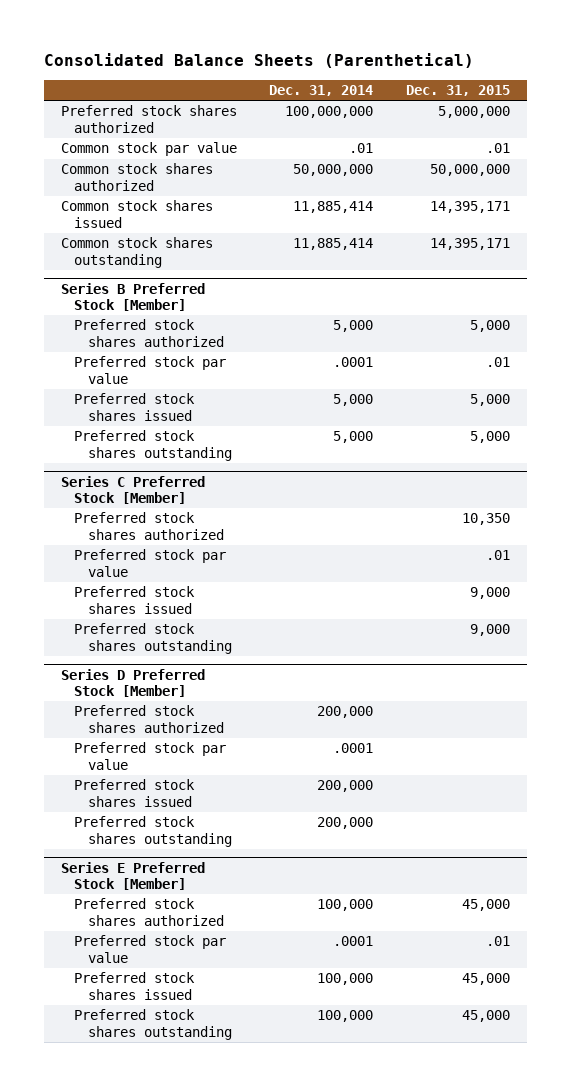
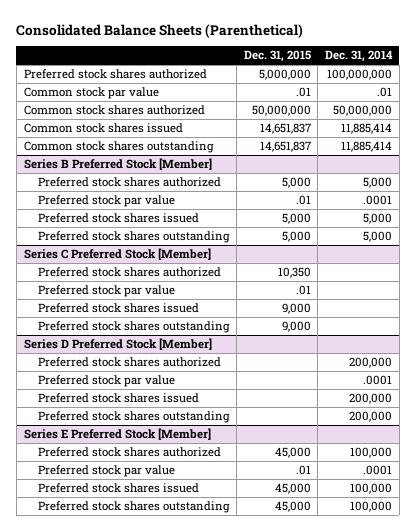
[430,201,511,214] 14,395,171 -> [259,123,311,135] 14,651,837
[430,238,511,251] 14,395,171 -> [259,141,311,153] 14,651,837

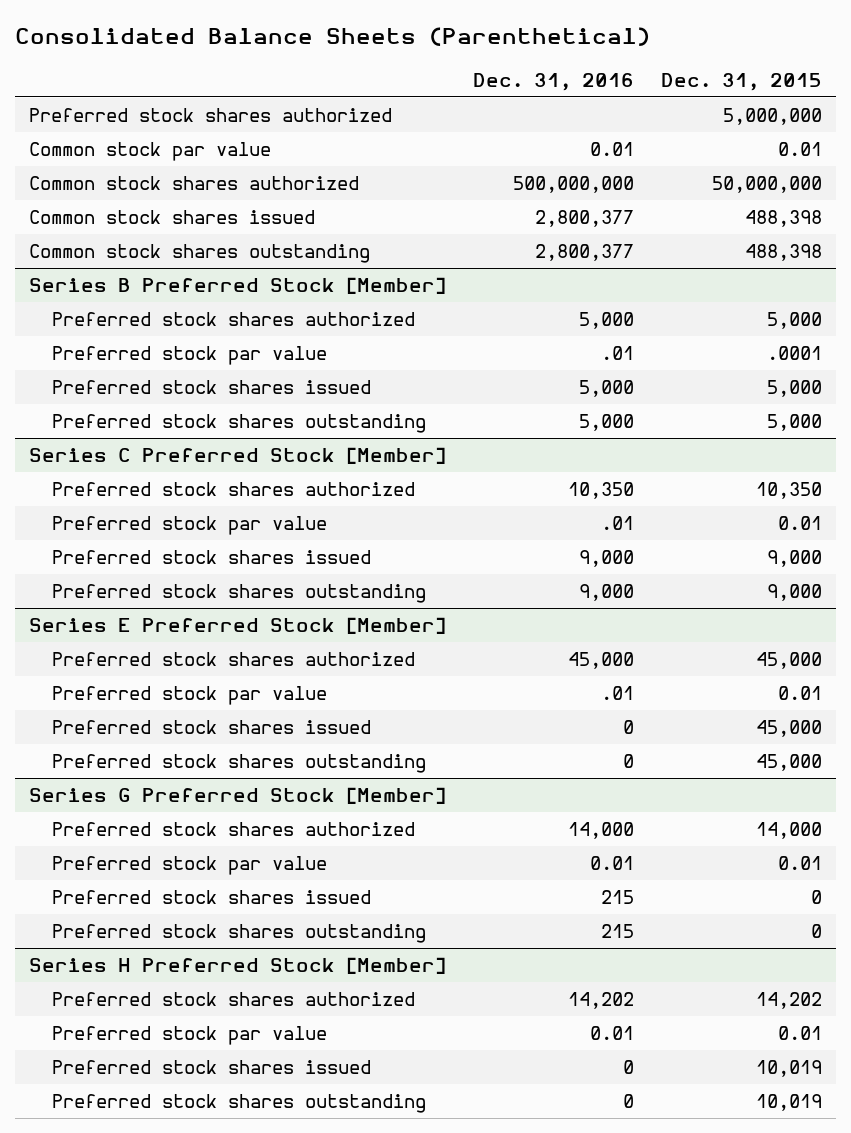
[325,50,394,63] Dec. 31, 2014 -> none
none -> [473,72,635,91] Dec. 31, 2016
[295,87,311,98] .01 -> [778,141,823,156] 0.01
[259,123,311,135] 14,651,837 -> [745,209,823,227] 488,398
[259,141,311,153] 14,651,837 -> [745,243,823,261] 488,398
[295,195,311,206] .01 -> [767,345,823,360] .0001
[295,285,311,296] .01 -> [778,515,823,530] 0.01
[23,338,212,351] Series D Preferred Stock [Member] -> none
[38,357,222,368] Preferred stock shares authorized -> none
[38,375,176,388] Preferred stock par value -> none
[38,393,200,404] Preferred stock shares issued -> none
[38,411,231,424] Preferred stock shares outstanding -> none
[295,465,311,476] .01 -> [778,685,823,700] 0.01
none -> [28,786,446,804] Series G Preferred Stock [Member]
none -> [52,821,416,836] Preferred stock shares authorized
none -> [52,855,328,875] Preferred stock par value
none -> [52,889,372,904] Preferred stock shares issued
none -> [52,923,427,943] Preferred stock shares outstanding
none -> [28,956,446,974] Series H Preferred Stock [Member]
none -> [52,991,416,1006] Preferred stock shares authorized
none -> [52,1025,328,1045] Preferred stock par value
none -> [52,1059,372,1074] Preferred stock shares issued
none -> [52,1093,427,1113] Preferred stock shares outstanding

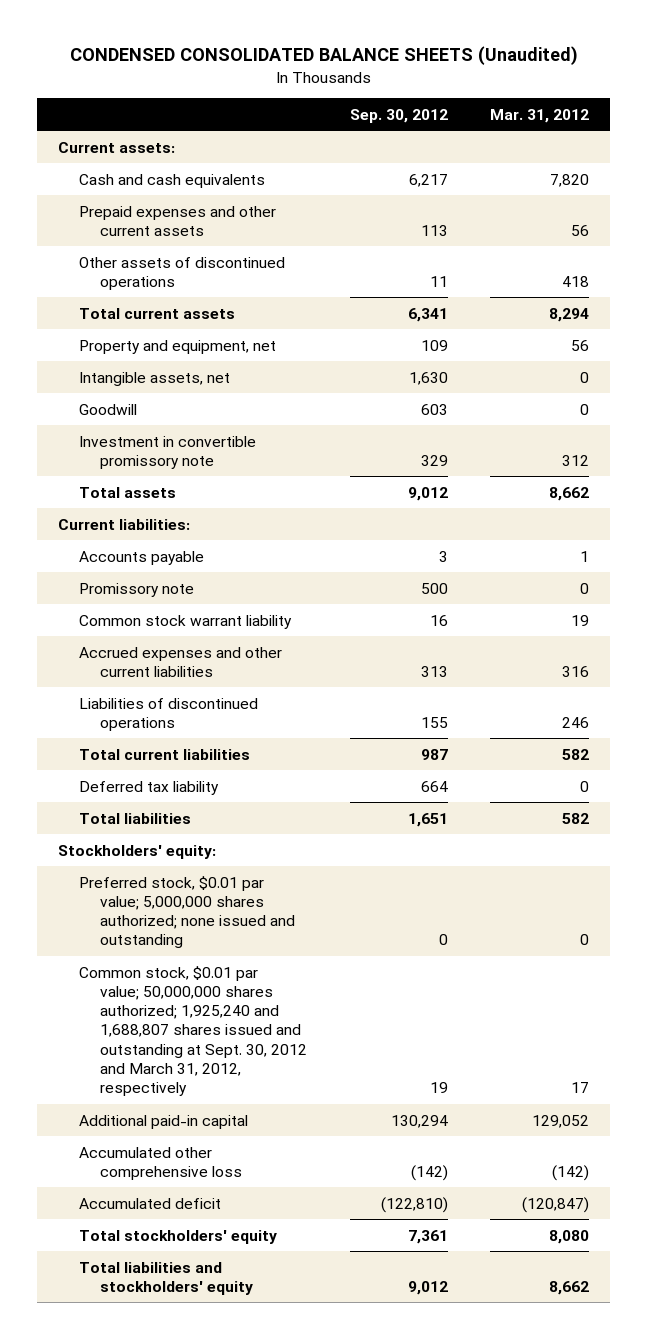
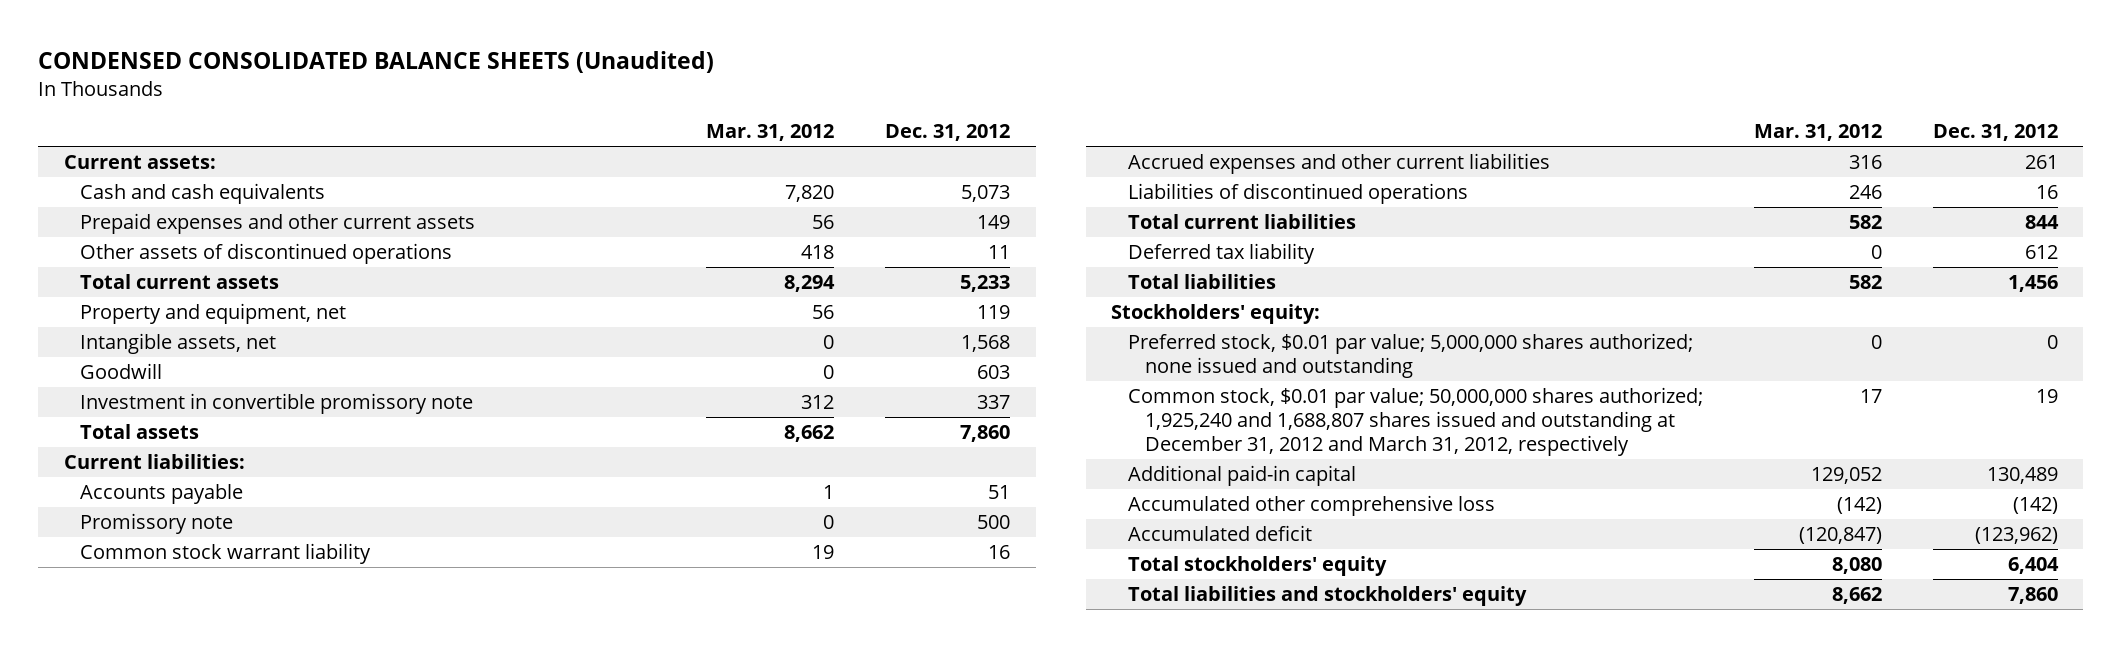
[349,108,448,123] Sep. 30, 2012 -> none
none -> [885,124,1011,142] Dec. 31, 2012
[79,965,308,1097] Common stock, $0.01 par value; 50,000,000 shares authorized; 1,925,240 and 1,688,807 shares issued and outstanding at Sept. 30, 2012 and March 31, 2012, respectively -> [1127,387,1703,456] Common stock, $0.01 par value; 50,000,000 shares authorized; 1,925,240 and 1,688,807 shares issued and outstanding at December 31, 2012 and March 31, 2012, respectively

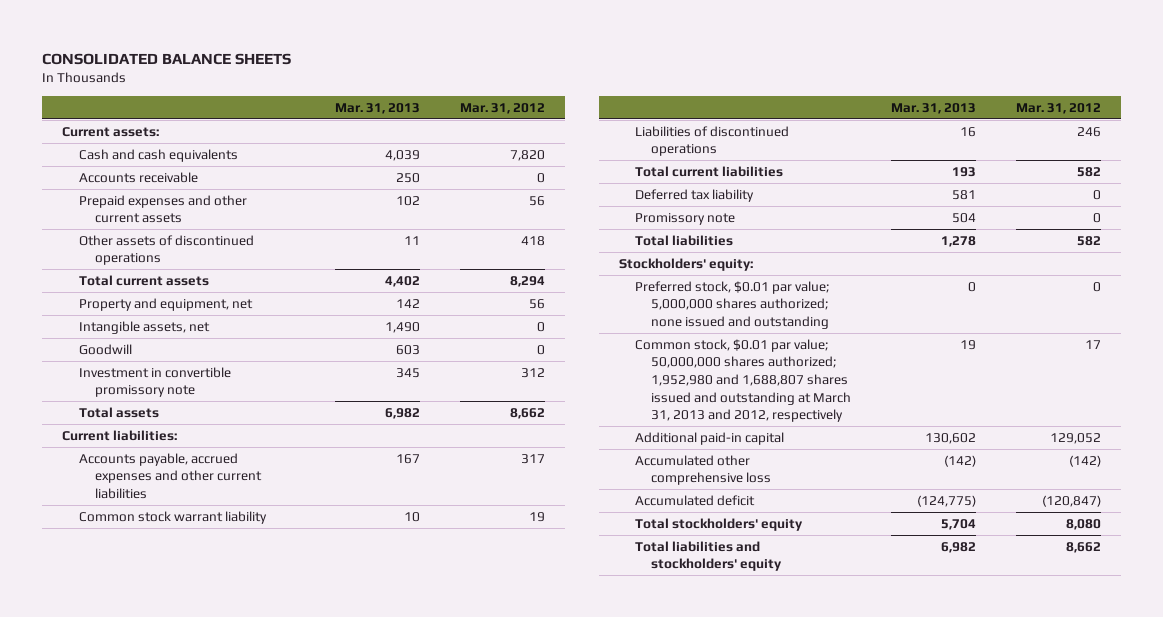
[38,51,715,74] CONDENSED CONSOLIDATED BALANCE SHEETS (Unaudited) -> [42,52,292,65] CONSOLIDATED BALANCE SHEETS
[885,124,1011,142] Dec. 31, 2012 -> none
none -> [334,102,420,114] Mar. 31, 2013
none -> [78,171,198,183] Accounts receivable
[80,484,244,505] Accounts payable -> none
none -> [78,452,262,500] Accounts payable, accrued expenses and other current liabilities
[1127,153,1550,175] Accrued expenses and other current liabilities -> none
[80,513,234,535] Promissory note -> [634,212,735,225] Promissory note
[1127,387,1703,456] Common stock, $0.01 par value; 50,000,000 shares authorized; 1,925,240 and 1,688,807 shares issued and outstanding at December 31, 2012 and March 31, 2012, respectively -> [634,338,852,423] Common stock, $0.01 par value; 50,000,000 shares authorized; 1,952,980 and 1,688,807 shares issued and outstanding at March 31, 2013 and 2012, respectively

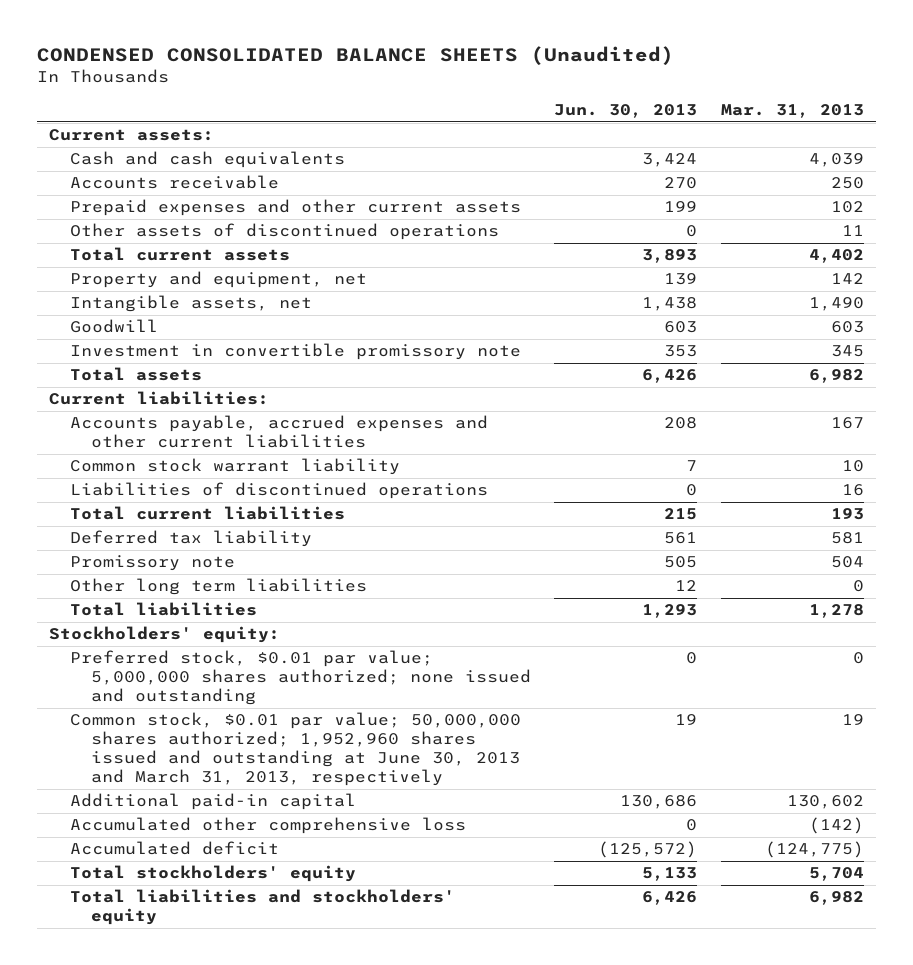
[42,52,292,65] CONSOLIDATED BALANCE SHEETS -> [37,46,675,66] CONDENSED CONSOLIDATED BALANCE SHEETS (Unaudited)
[459,102,545,114] Mar. 31, 2012 -> none
none -> [554,104,698,119] Jun. 30, 2013
none -> [69,578,367,596] Other long term liabilities
[634,338,852,423] Common stock, $0.01 par value; 50,000,000 shares authorized; 1,952,980 and 1,688,807 shares issued and outstanding at March 31, 2013 and 2012, respectively -> [69,712,521,787] Common stock, $0.01 par value; 50,000,000 shares authorized; 1,952,960 shares issued and outstanding at June 30, 2013 and March 31, 2013, respectively

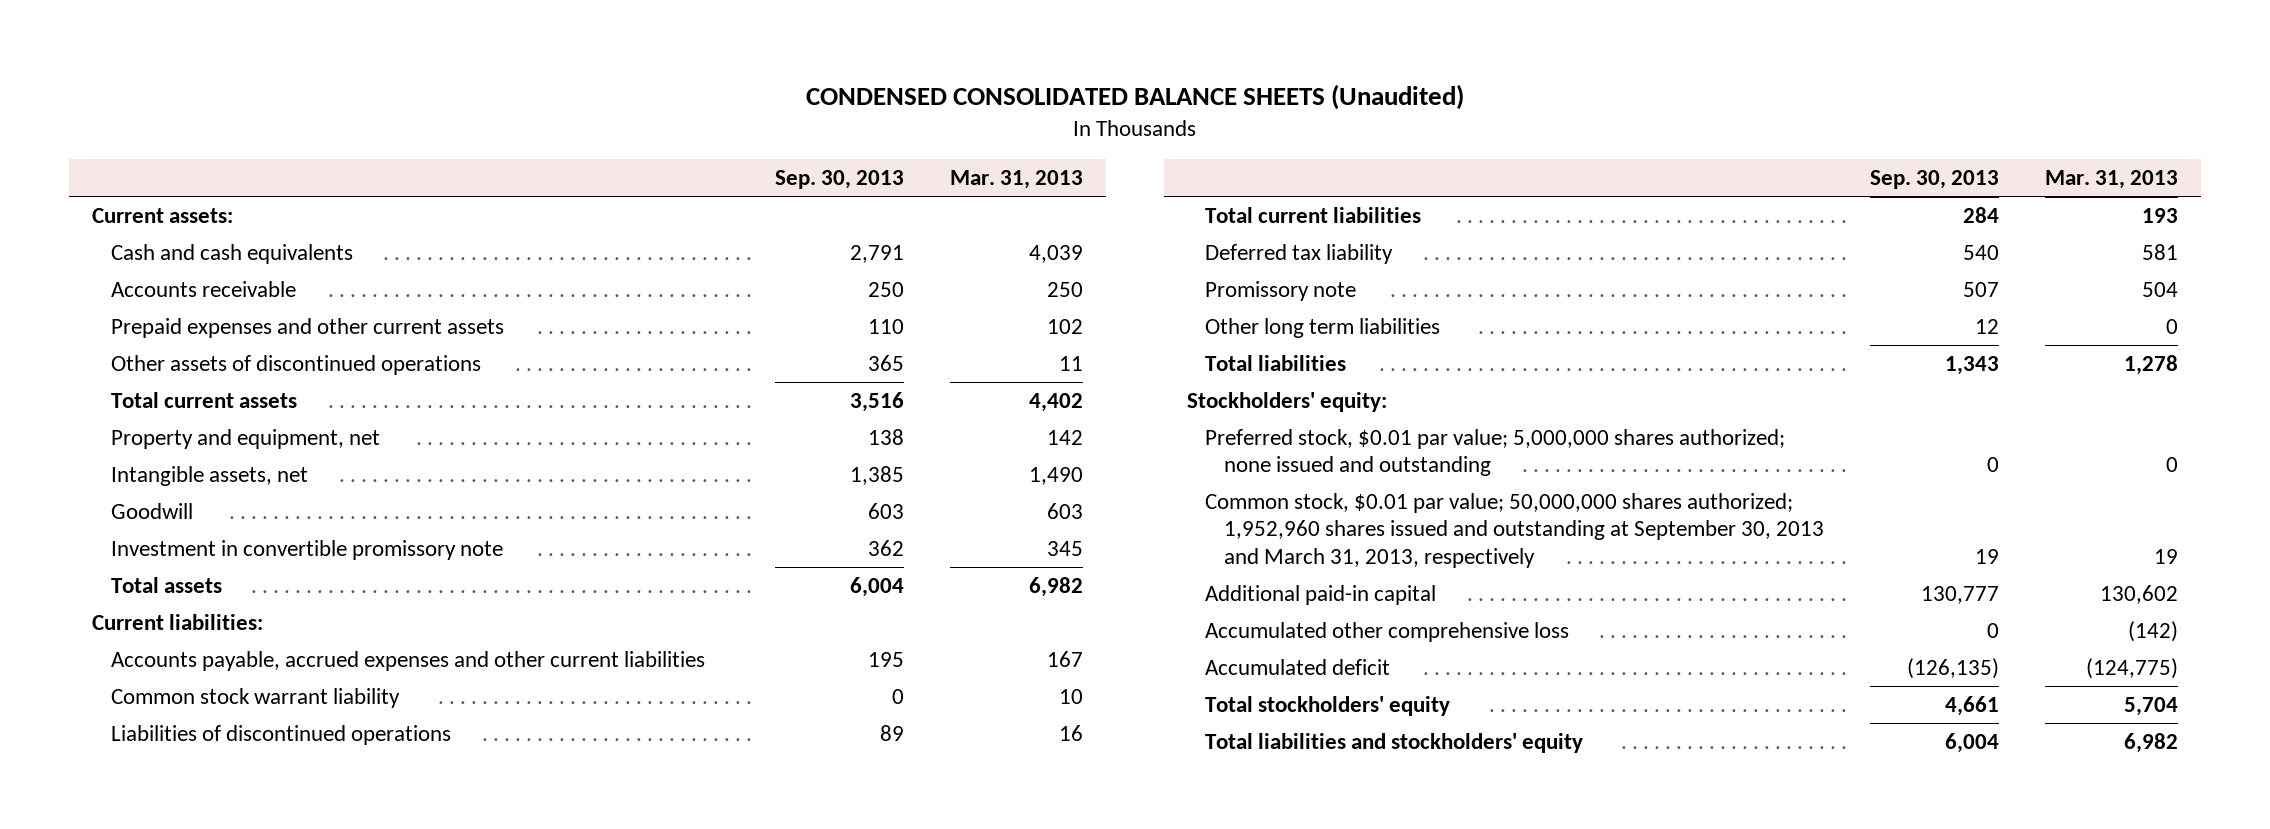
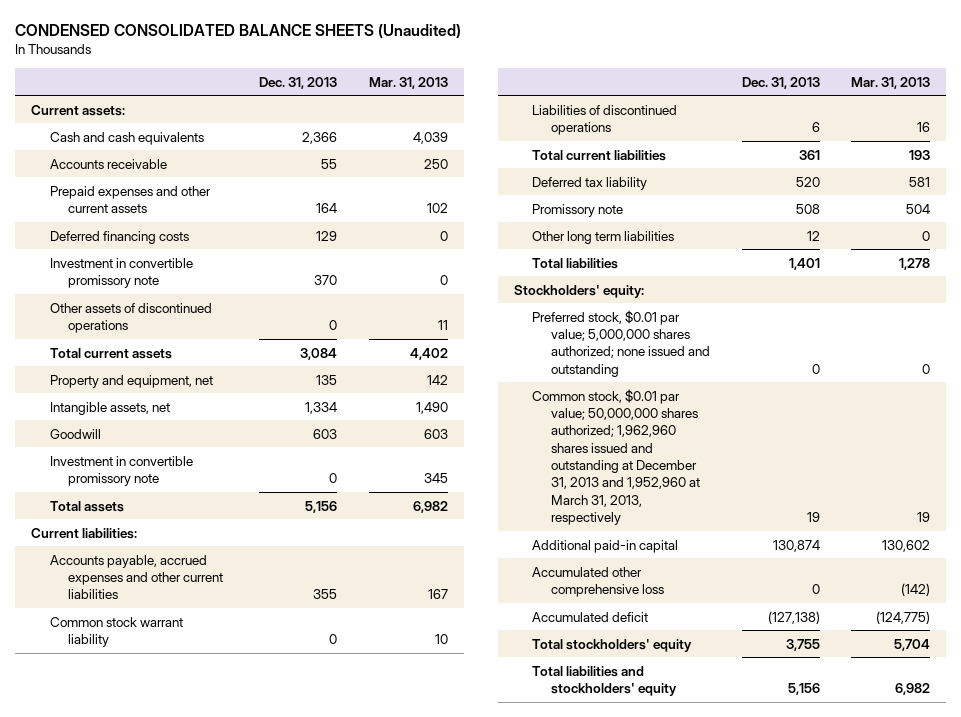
[775,170,905,190] Sep. 30, 2013 -> none
none -> [258,76,337,89] Dec. 31, 2013
none -> [49,230,189,244] Deferred financing costs
none -> [49,257,193,288] Investment in convertible promissory note
[1205,492,1824,568] Common stock, $0.01 par value; 50,000,000 shares authorized; 1,952,960 shares issued and outstanding at September 30, 2013 and March 31, 2013, respectively -> [532,388,700,526] Common stock, $0.01 par value; 50,000,000 shares authorized; 1,962,960 shares issued and outstanding at December 31, 2013 and 1,952,960 at March 31, 2013, respectively

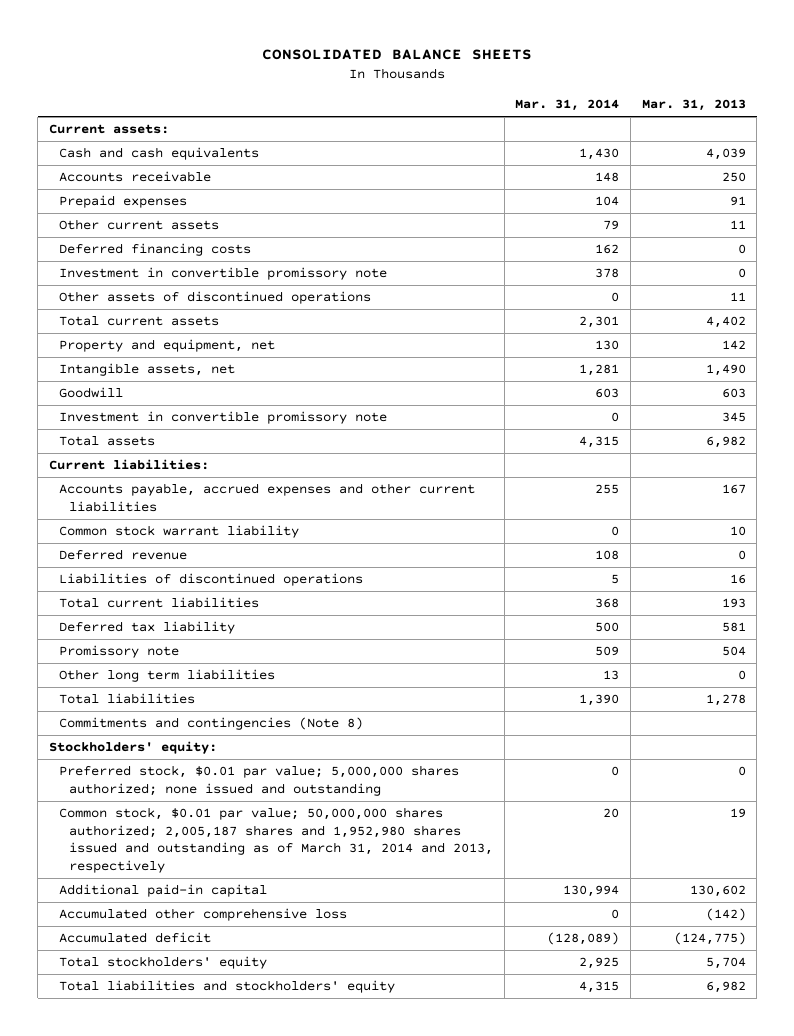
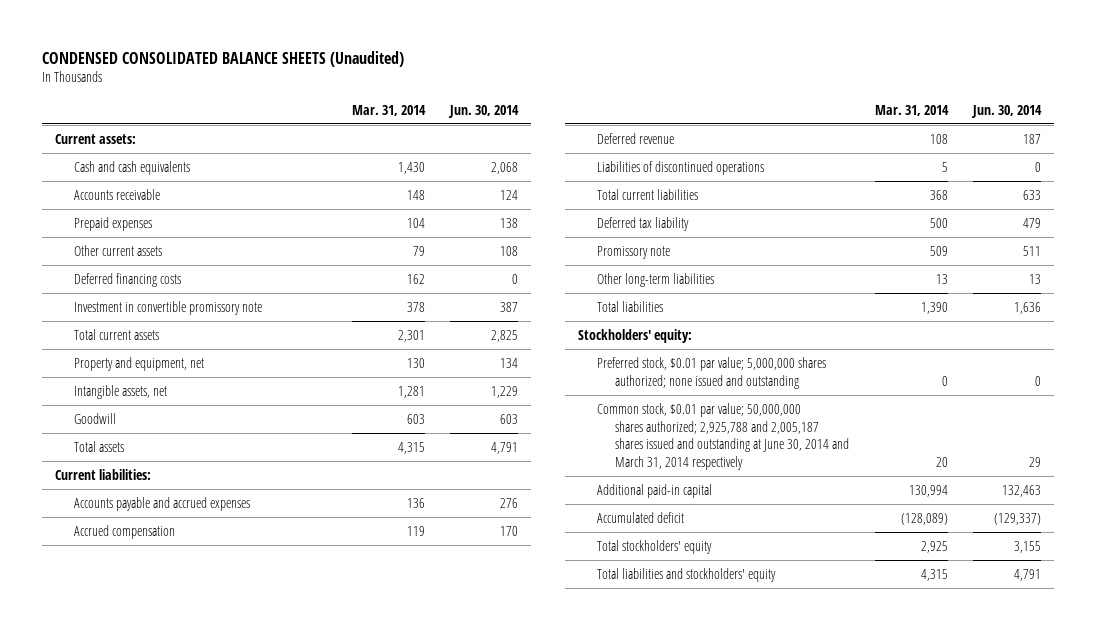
[262,49,533,61] CONSOLIDATED BALANCE SHEETS -> [42,50,405,67] CONDENSED CONSOLIDATED BALANCE SHEETS (Unaudited)
[641,99,746,112] Mar. 31, 2013 -> none
none -> [448,104,520,118] Jun. 30, 2014
[58,291,371,305] Other assets of discontinued operations -> none
[58,411,387,425] Investment in convertible promissory note -> none
[58,525,299,539] Common stock warrant liability -> none
[58,483,475,512] Accounts payable, accrued expenses and other current liabilities -> [73,496,250,511] Accounts payable and accrued expenses
[595,484,620,495] 255 -> [406,497,425,508] 136
none -> [73,524,175,539] Accrued compensation
[58,669,275,683] Other long term liabilities -> [596,272,714,287] Other long-term liabilities
[58,717,363,731] Commitments and contingencies (Note 8) -> none
[58,807,494,873] Common stock, $0.01 par value; 50,000,000 shares authorized; 2,005,187 shares and 1,952,980 shares issued and outstanding as of March 31, 2014 and 2013, respectively -> [596,402,849,471] Common stock, $0.01 par value; 50,000,000 shares authorized; 2,925,788 and 2,005,187 shares issued and outstanding at June 30, 2014 and March 31, 2014 respectively
[58,908,347,922] Accumulated other comprehensive loss -> none

